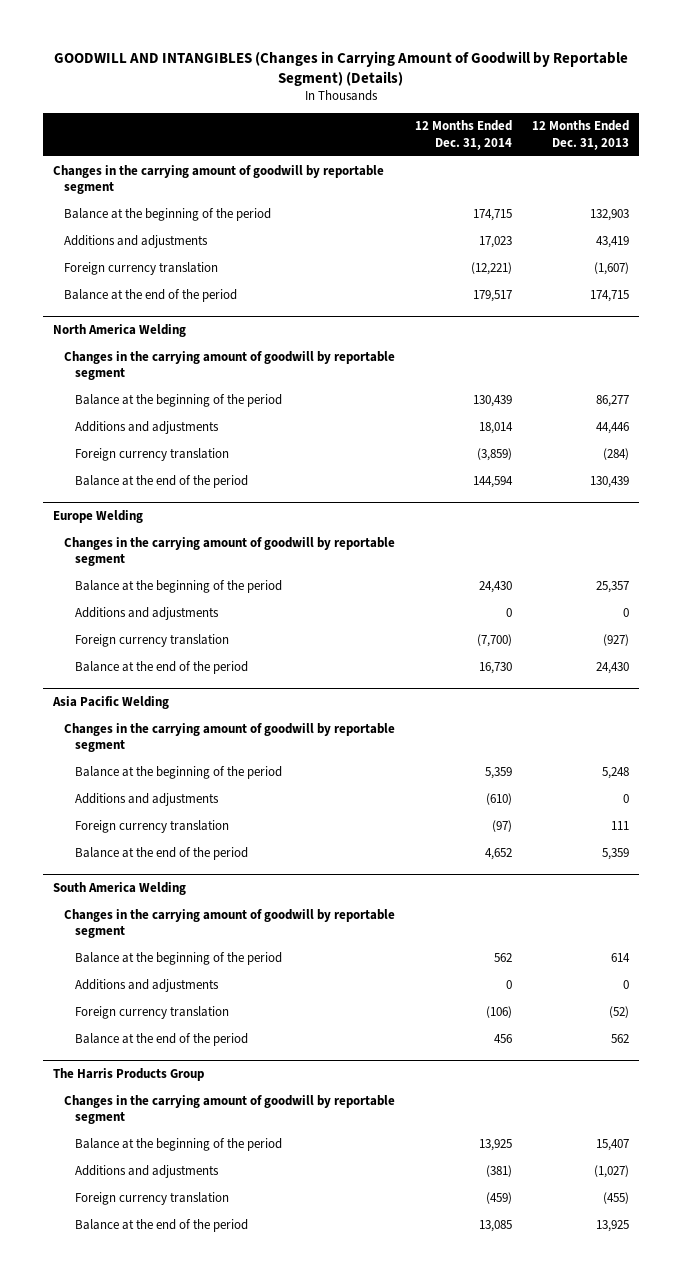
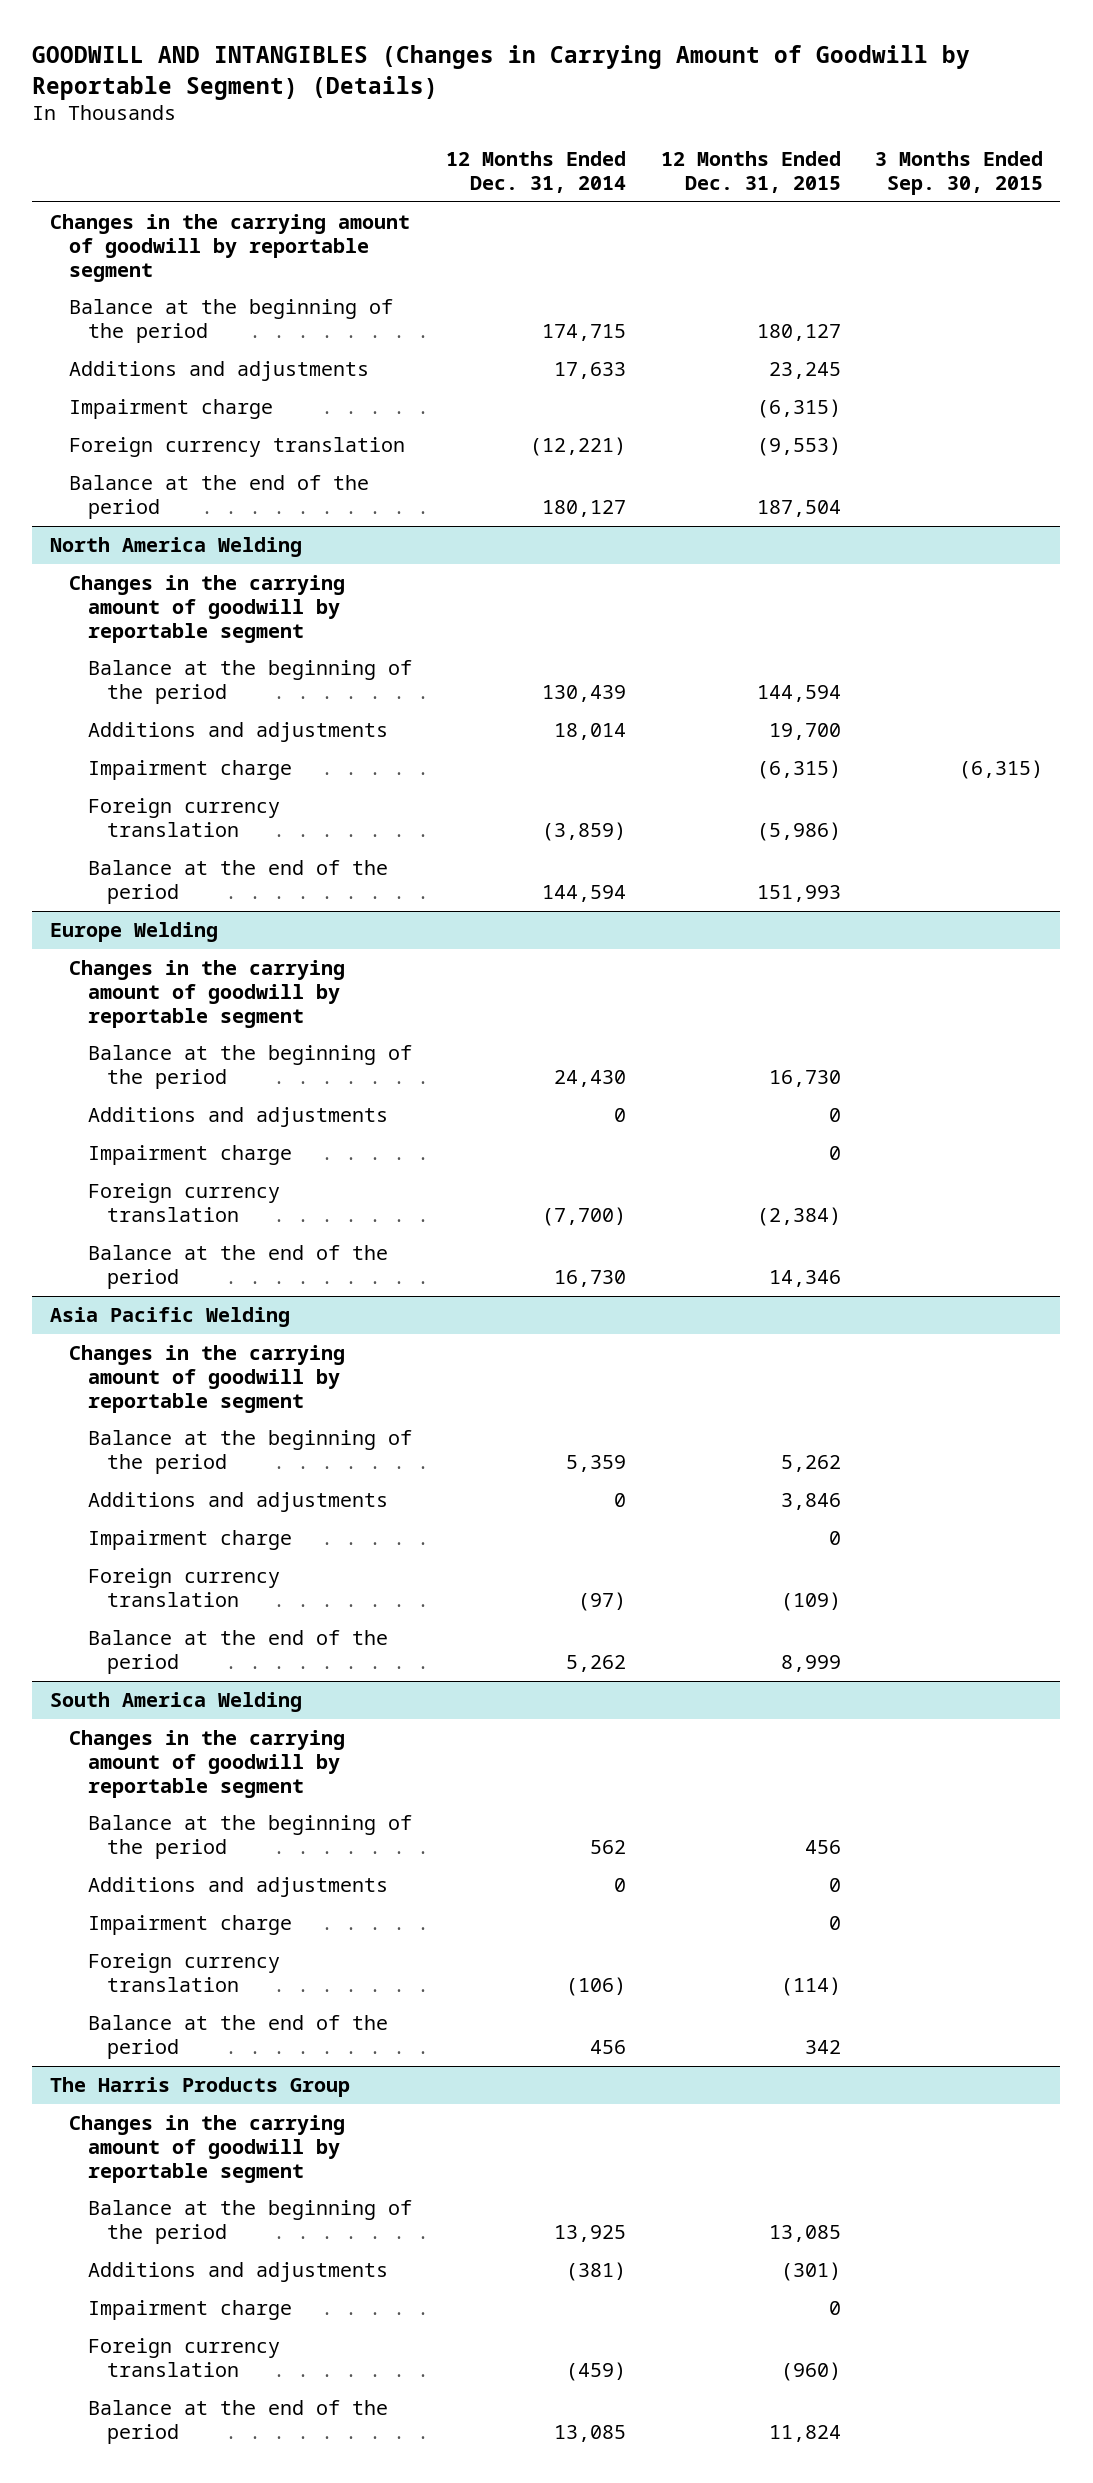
[532,120,630,150] 12 Months Ended Dec. 31, 2013 -> none
none -> [660,151,841,193] 12 Months Ended Dec. 31, 2015
none -> [874,151,1043,195] 3 Months Ended Sep. 30, 2015
[479,235,513,248] 17,023 -> [554,361,627,379] 17,633
none -> [68,398,273,419] Impairment charge
[473,289,513,302] 179,517 -> [542,499,627,517] 180,127
none -> [87,759,292,780] Impairment charge
none -> [87,1144,292,1165] Impairment charge
[486,792,513,805] (610) -> [614,1492,627,1507] 0
none -> [87,1529,292,1550] Impairment charge
[485,847,513,860] 4,652 -> [566,1654,627,1672] 5,262
none -> [87,1914,292,1935] Impairment charge
none -> [87,2299,292,2320] Impairment charge

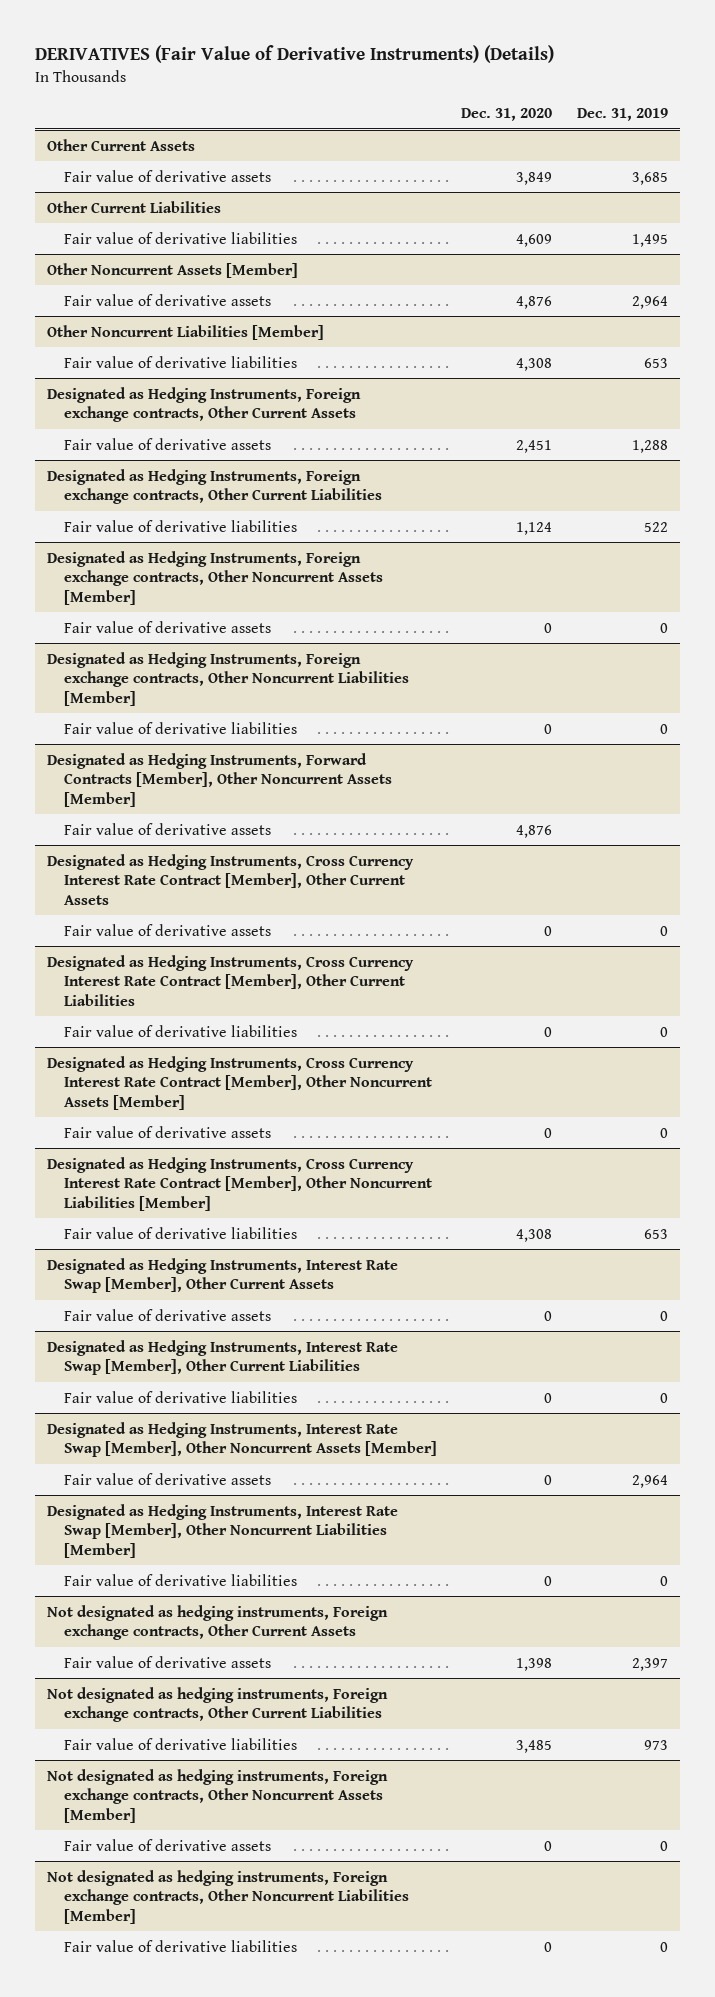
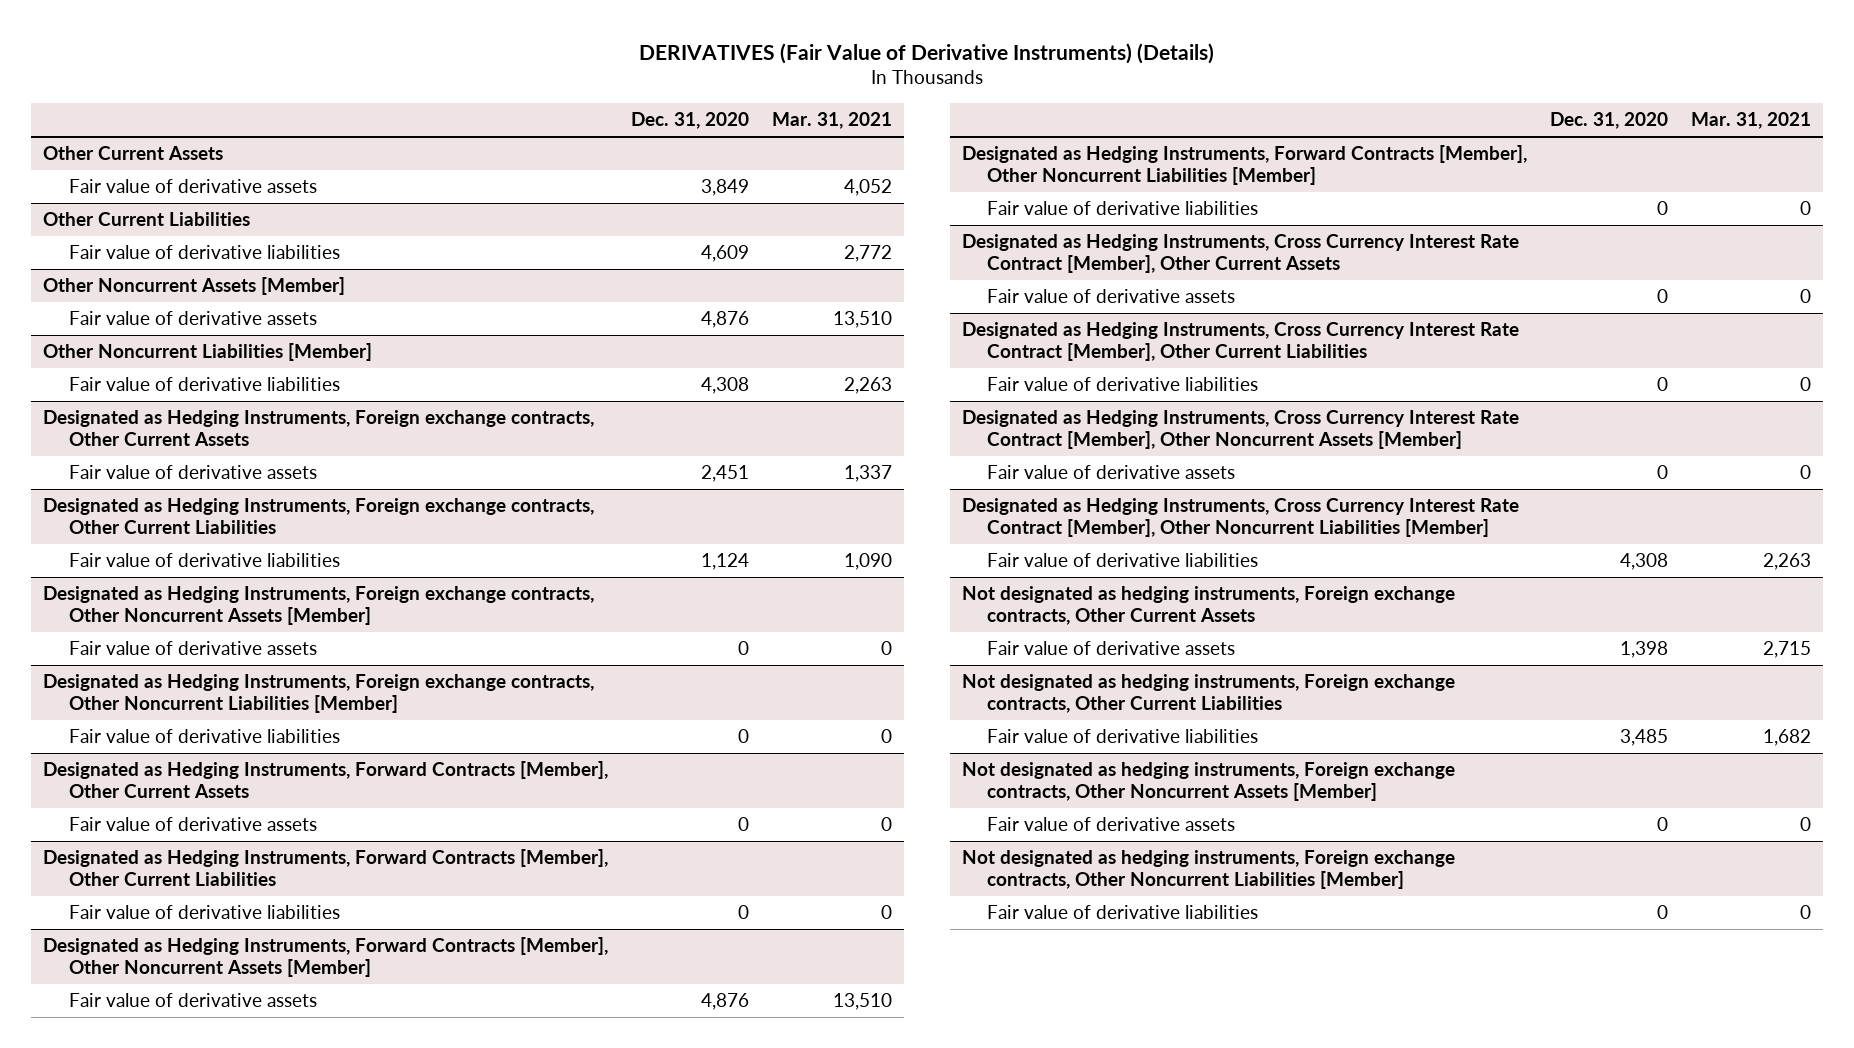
[577,108,669,122] Dec. 31, 2019 -> none
none -> [772,112,893,130] Mar. 31, 2021
none -> [42,761,608,798] Designated as Hedging Instruments, Forward Contracts [Member], Other Current Assets
none -> [68,817,317,832] Fair value of derivative assets
none -> [42,849,608,886] Designated as Hedging Instruments, Forward Contracts [Member], Other Current Liabilities
none -> [68,905,340,920] Fair value of derivative liabilities
none -> [961,145,1527,185] Designated as Hedging Instruments, Forward Contracts [Member], Other Noncurrent Liabilities [Member]
none -> [987,201,1259,216] Fair value of derivative liabilities
[47,1257,399,1294] Designated as Hedging Instruments, Interest Rate Swap [Member], Other Current Assets -> none
[63,1308,271,1321] Fair value of derivative assets -> none
[47,1339,399,1376] Designated as Hedging Instruments, Interest Rate Swap [Member], Other Current Liabilities -> none
[63,1390,297,1403] Fair value of derivative liabilities -> none
[47,1421,437,1458] Designated as Hedging Instruments, Interest Rate Swap [Member], Other Noncurrent Assets [Member] -> none
[63,1472,271,1485] Fair value of derivative assets -> none
[47,1503,399,1558] Designated as Hedging Instruments, Interest Rate Swap [Member], Other Noncurrent Liabilities [Member] -> none
[63,1573,297,1586] Fair value of derivative liabilities -> none

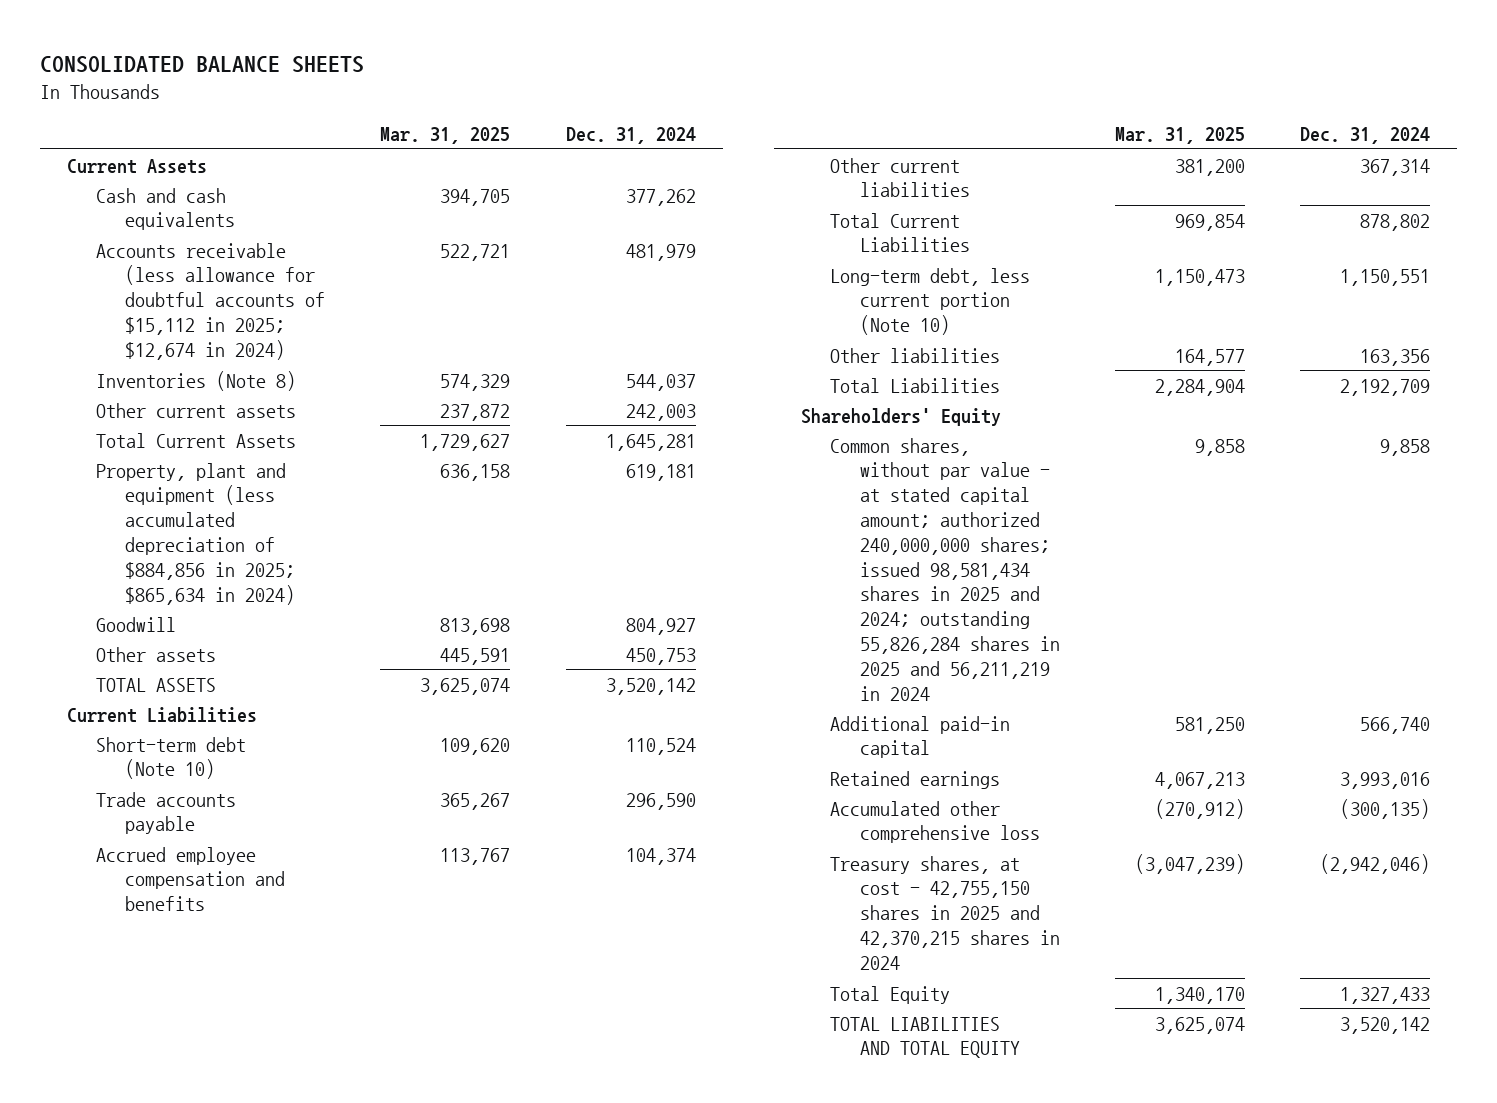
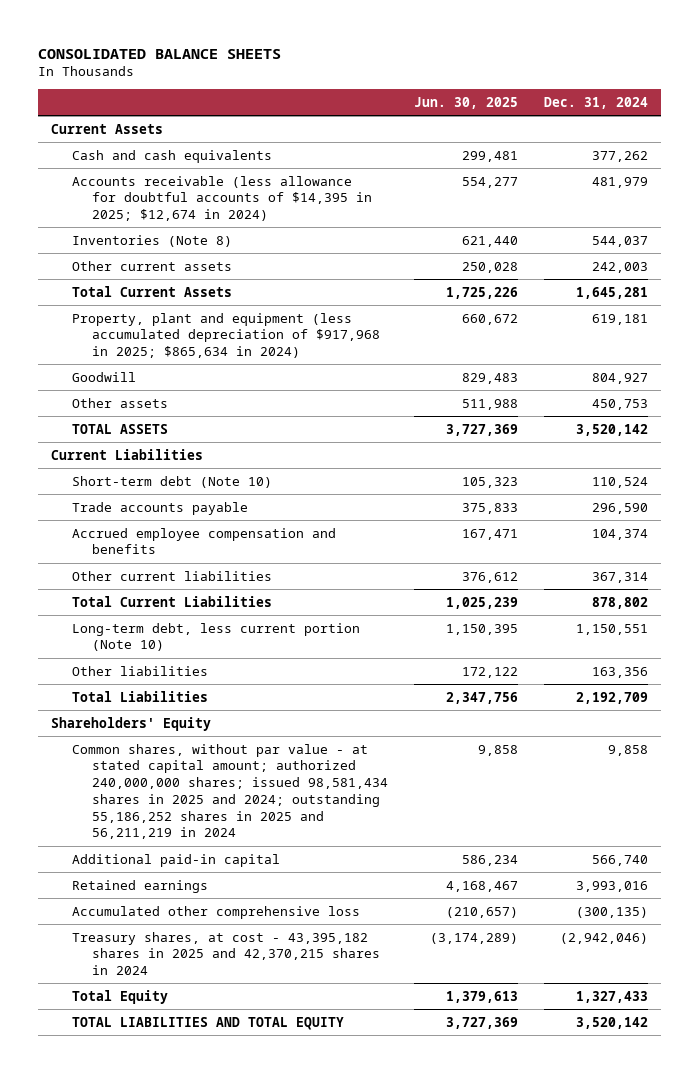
[380,127,511,145] Mar. 31, 2025 -> none
none -> [413,96,518,109] Jun. 30, 2025
[96,242,326,360] Accounts receivable (less allowance for doubtful accounts of $15,112 in 2025; $12,674 in 2024) -> [71,175,372,222] Accounts receivable (less allowance for doubtful accounts of $14,395 in 2025; $12,674 in 2024)
[96,462,296,605] Property, plant and equipment (less accumulated depreciation of $884,856 in 2025; $865,634 in 2024) -> [71,312,380,359] Property, plant and equipment (less accumulated depreciation of $917,968 in 2025; $865,634 in 2024)
[830,437,1060,701] Common shares, without par value - at stated capital amount; authorized 240,000,000 shares; issued 98,581,434 shares in 2025 and 2024; outstanding 55,826,284 shares in 2025 and 56,211,219 in 2024 -> [71,743,388,840] Common shares, without par value - at stated capital amount; authorized 240,000,000 shares; issued 98,581,434 shares in 2025 and 2024; outstanding 55,186,252 shares in 2025 and 56,211,219 in 2024
[830,855,1060,970] Treasury shares, at cost - 42,755,150 shares in 2025 and 42,370,215 shares in 2024 -> [71,931,380,976] Treasury shares, at cost - 43,395,182 shares in 2025 and 42,370,215 shares in 2024

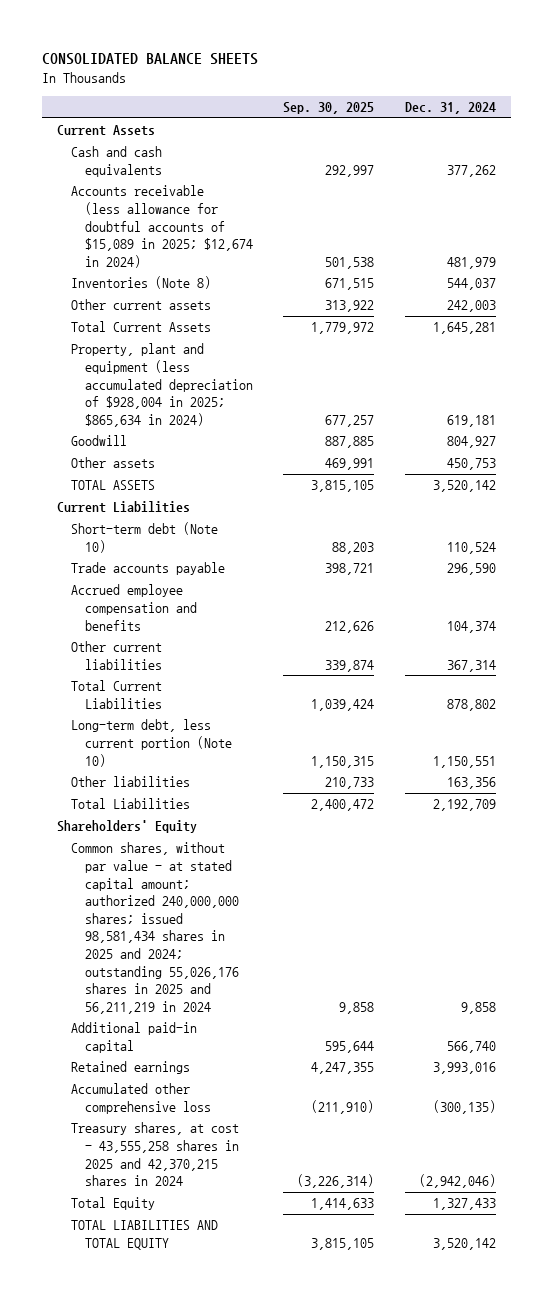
[413,96,518,109] Jun. 30, 2025 -> none
none -> [283,102,375,115] Sep. 30, 2025
[71,175,372,222] Accounts receivable (less allowance for doubtful accounts of $14,395 in 2025; $12,674 in 2024) -> [70,185,253,268] Accounts receivable (less allowance for doubtful accounts of $15,089 in 2025; $12,674 in 2024)
[71,312,380,359] Property, plant and equipment (less accumulated depreciation of $917,968 in 2025; $865,634 in 2024) -> [70,343,253,427] Property, plant and equipment (less accumulated depreciation of $928,004 in 2025; $865,634 in 2024)
[71,743,388,840] Common shares, without par value - at stated capital amount; authorized 240,000,000 shares; issued 98,581,434 shares in 2025 and 2024; outstanding 55,186,252 shares in 2025 and 56,211,219 in 2024 -> [70,842,239,1014] Common shares, without par value - at stated capital amount; authorized 240,000,000 shares; issued 98,581,434 shares in 2025 and 2024; outstanding 55,026,176 shares in 2025 and 56,211,219 in 2024
[71,931,380,976] Treasury shares, at cost - 43,395,182 shares in 2025 and 42,370,215 shares in 2024 -> [70,1122,239,1187] Treasury shares, at cost - 43,555,258 shares in 2025 and 42,370,215 shares in 2024

